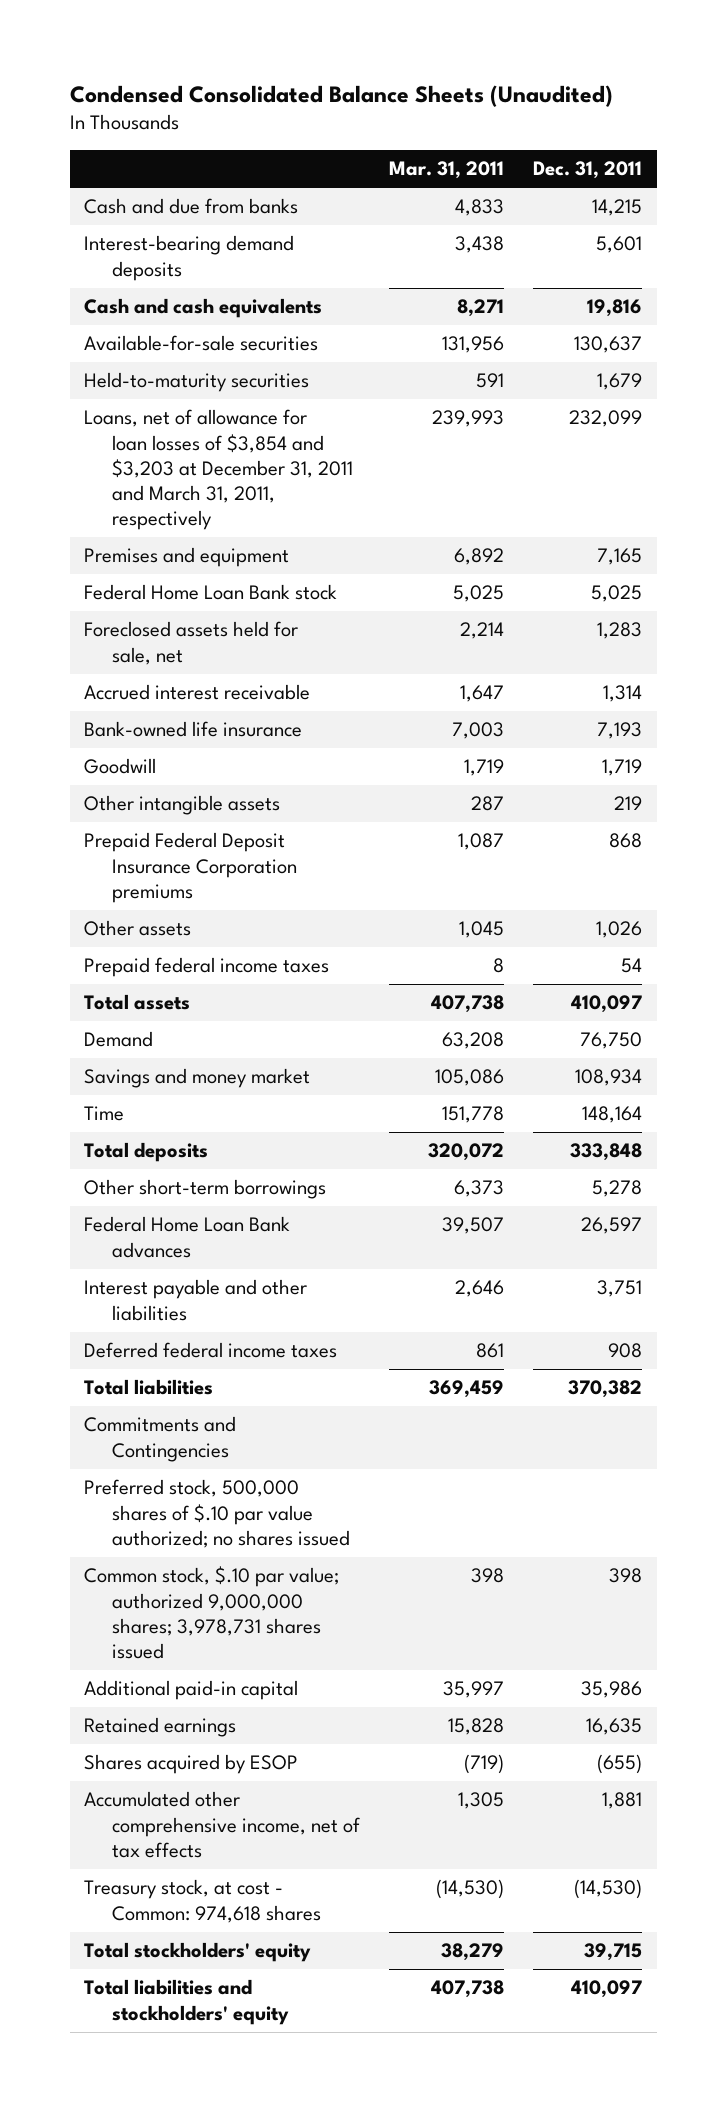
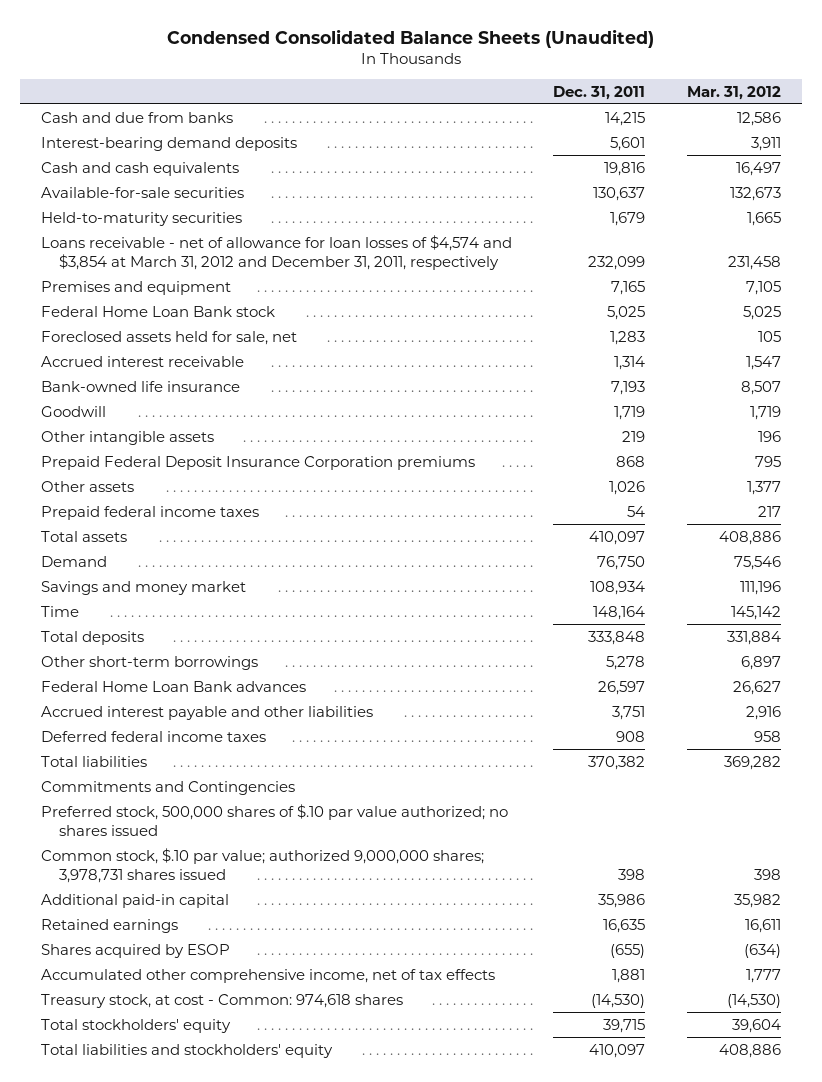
[389,161,505,180] Mar. 31, 2011 -> none
none -> [686,85,781,100] Mar. 31, 2012
[84,409,353,531] Loans, net of allowance for loan losses of $3,854 and $3,203 at December 31, 2011 and March 31, 2011, respectively -> [40,234,512,271] Loans receivable - net of allowance for loan losses of $4,574 and $3,854 at March 31, 2012 and December 31, 2011, respectively
[84,1279,308,1321] Interest payable and other liabilities -> [40,705,373,720] Accrued interest payable and other liabilities

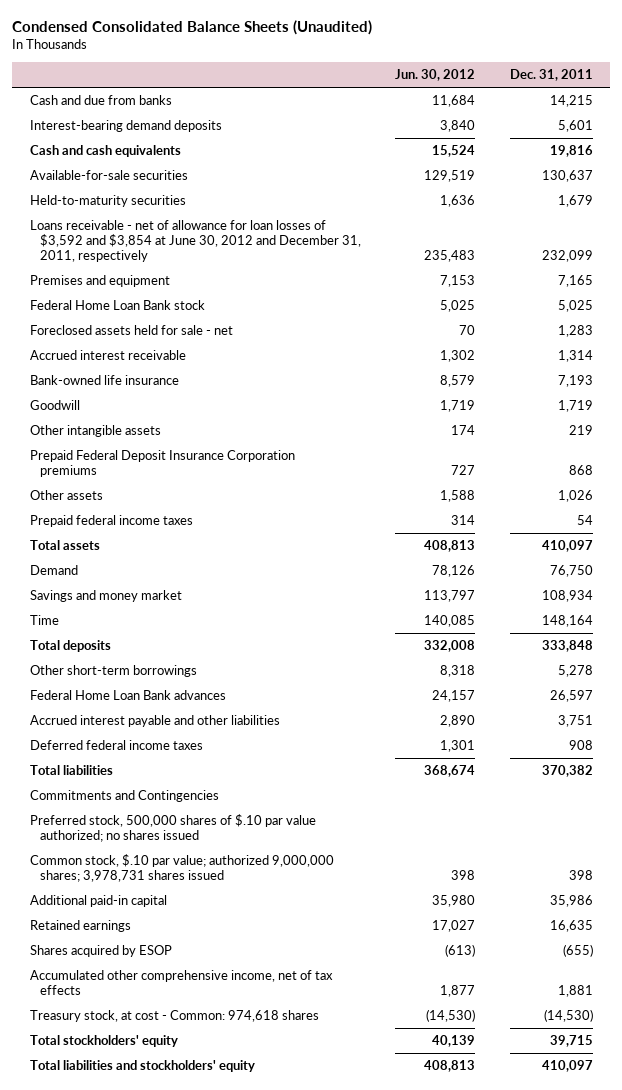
[686,85,781,100] Mar. 31, 2012 -> none
none -> [395,69,476,82] Jun. 30, 2012
[40,234,512,271] Loans receivable - net of allowance for loan losses of $4,574 and $3,854 at March 31, 2012 and December 31, 2011, respectively -> [29,220,361,262] Loans receivable - net of allowance for loan losses of $3,592 and $3,854 at June 30, 2012 and December 31, 2011, respectively
[40,330,297,345] Foreclosed assets held for sale, net -> [29,325,233,336] Foreclosed assets held for sale - net

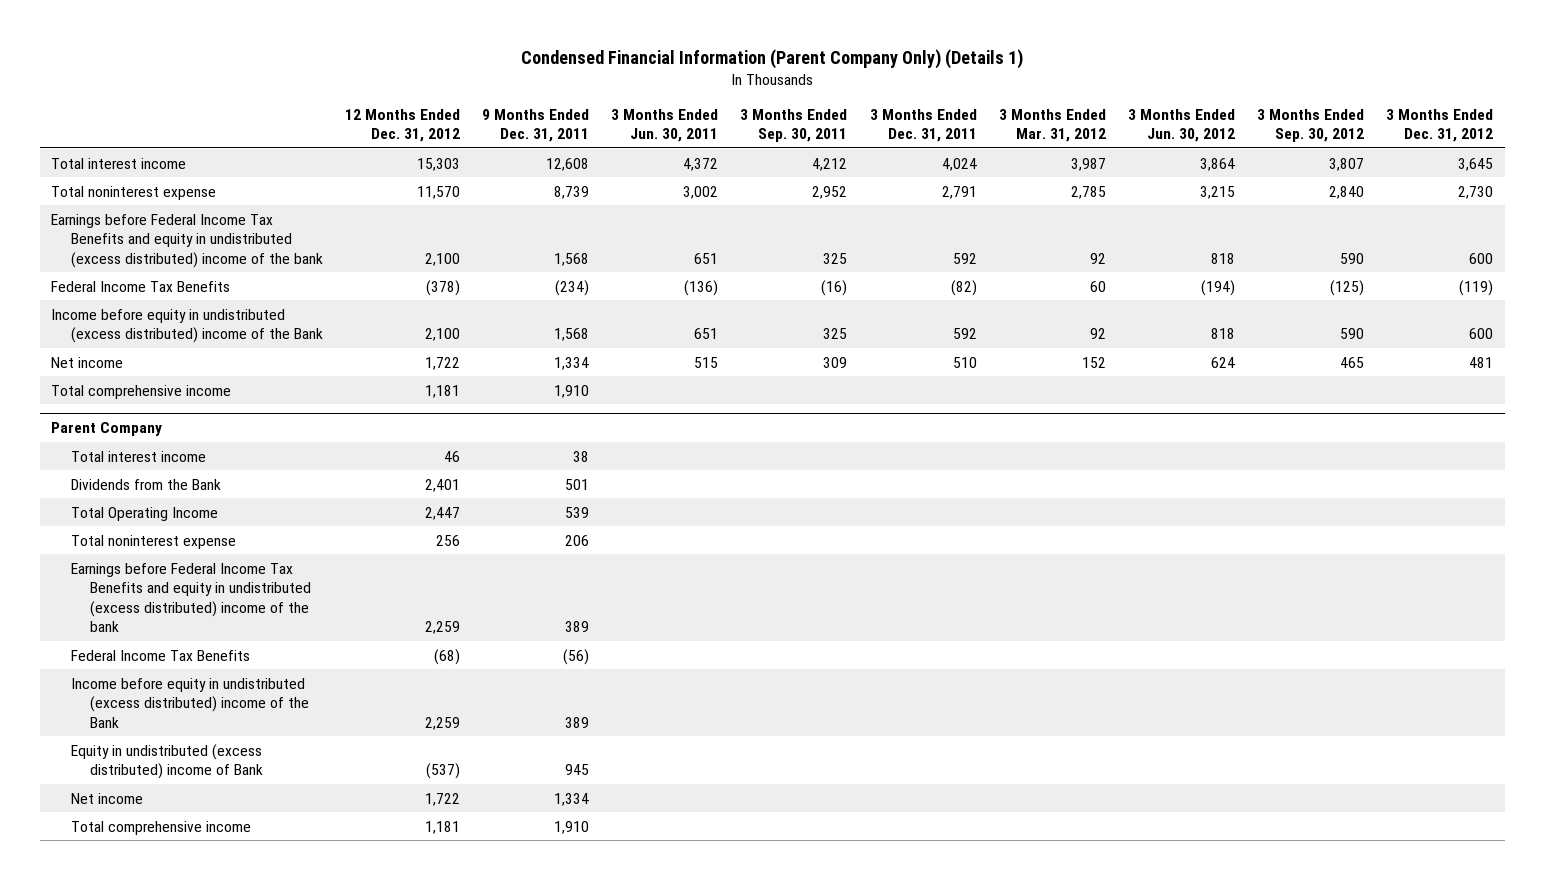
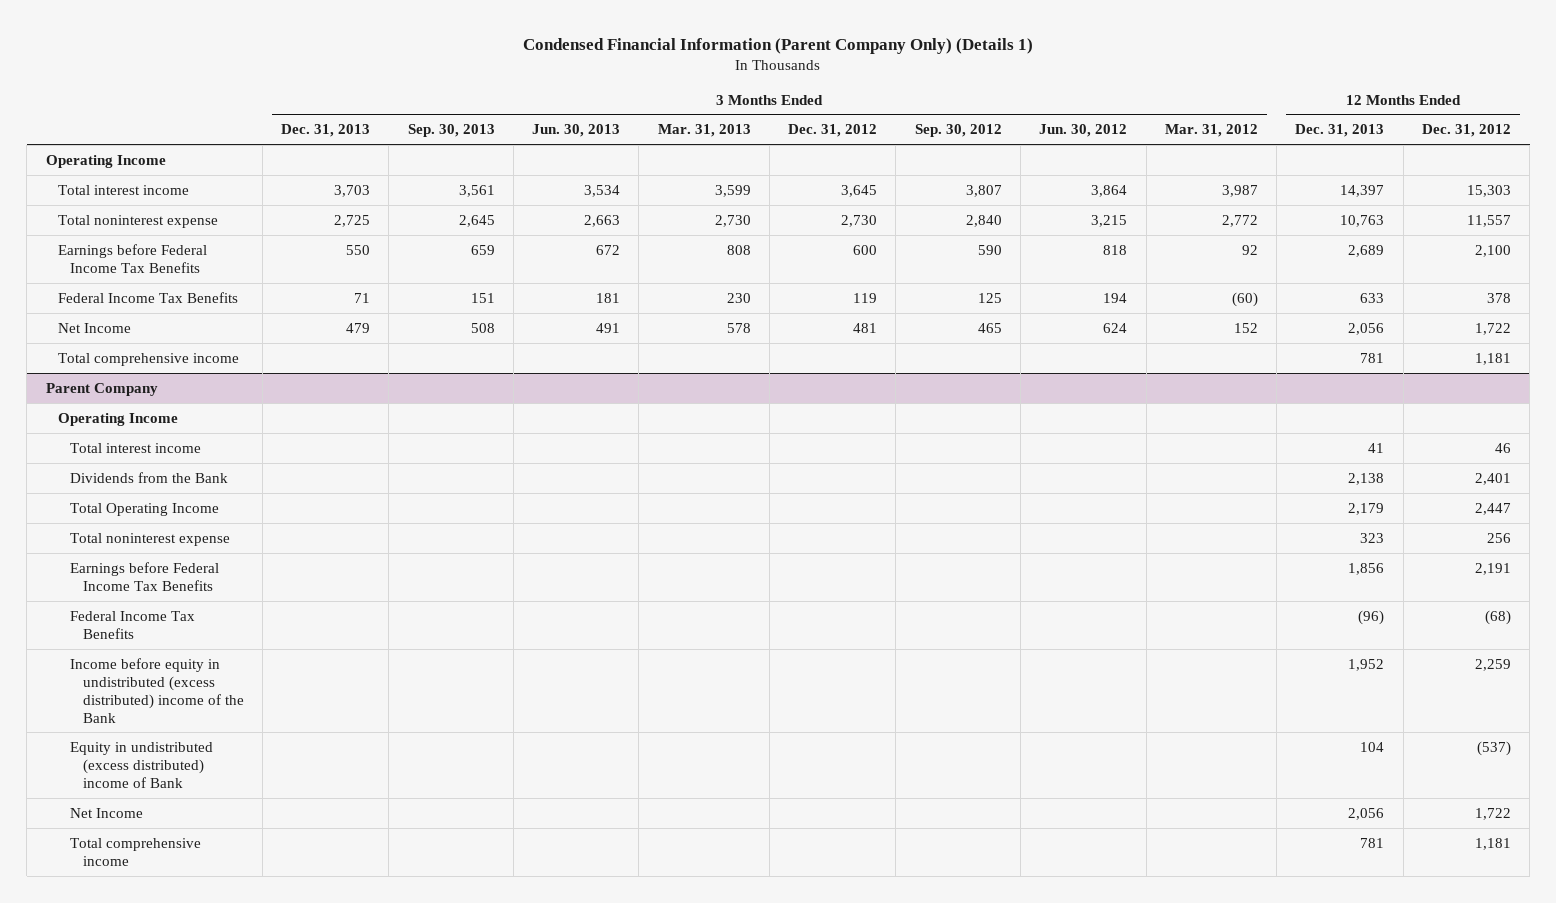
[482,108,590,143] 9 Months Ended Dec. 31, 2011 -> none
[611,108,719,143] 3 Months Ended Jun. 30, 2011 -> none
[740,108,848,143] 3 Months Ended Sep. 30, 2011 -> none
[869,108,977,143] 3 Months Ended Dec. 31, 2011 -> none
none -> [281,124,371,138] Dec. 31, 2013
none -> [407,124,495,138] Sep. 30, 2013
none -> [532,124,621,138] Jun. 30, 2013
none -> [657,124,751,138] Mar. 31, 2013
none -> [1295,124,1385,138] Dec. 31, 2013
none -> [45,154,166,168] Operating Income
[50,308,323,344] Income before equity in undistributed (excess distributed) income of the Bank -> none
[416,185,460,199] 11,570 -> [1466,214,1511,227] 11,557
[1070,185,1106,199] 2,785 -> [1221,214,1258,227] 2,772
[50,213,323,268] Earnings before Federal Income Tax Benefits and equity in undistributed (excess distributed) income of the bank -> [57,243,207,273] Earnings before Federal Income Tax Benefits
[425,279,460,296] (378) -> [1486,292,1511,303] 378
[1089,280,1106,292] 60 -> [1231,291,1258,307] (60)
[1201,279,1236,296] (194) -> [1103,292,1128,303] 194
[1330,279,1365,296] (125) -> [977,292,1002,303] 125
[1459,279,1494,296] (119) -> [853,292,878,303] 119
[50,356,123,368] Net income -> [57,322,131,333] Net Income
none -> [57,412,178,426] Operating Income
[70,562,312,633] Earnings before Federal Income Tax Benefits and equity in undistributed (excess distributed) income of the bank -> [70,561,220,591] Earnings before Federal Income Tax Benefits
[424,621,460,635] 2,259 -> [1474,562,1511,575] 2,191
[70,792,143,804] Net income -> [70,807,144,818] Net Income

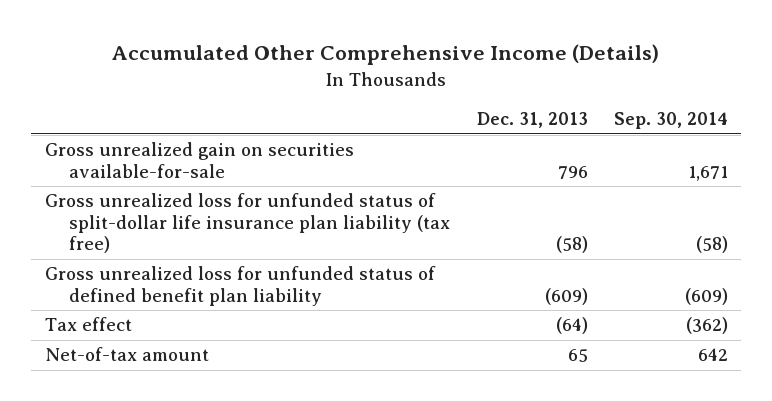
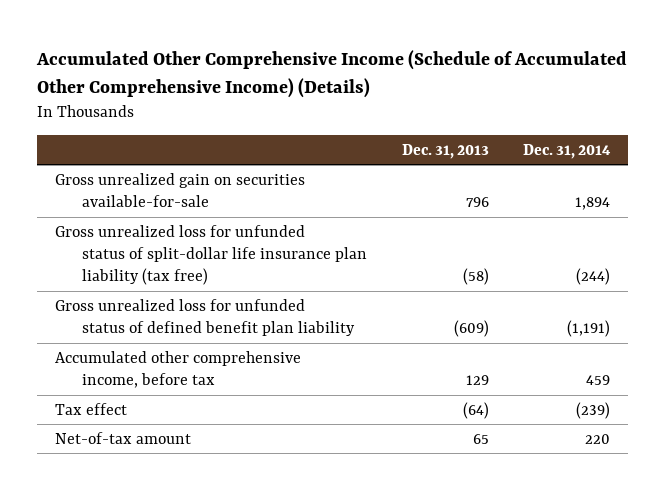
[112,44,660,66] Accumulated Other Comprehensive Income (Details) -> [36,50,628,98] Accumulated Other Comprehensive Income (Schedule of Accumulated Other Comprehensive Income) (Details)
[613,112,728,130] Sep. 30, 2014 -> none
none -> [523,143,612,159] Dec. 31, 2014
none -> [54,350,301,389] Accumulated other comprehensive income, before tax

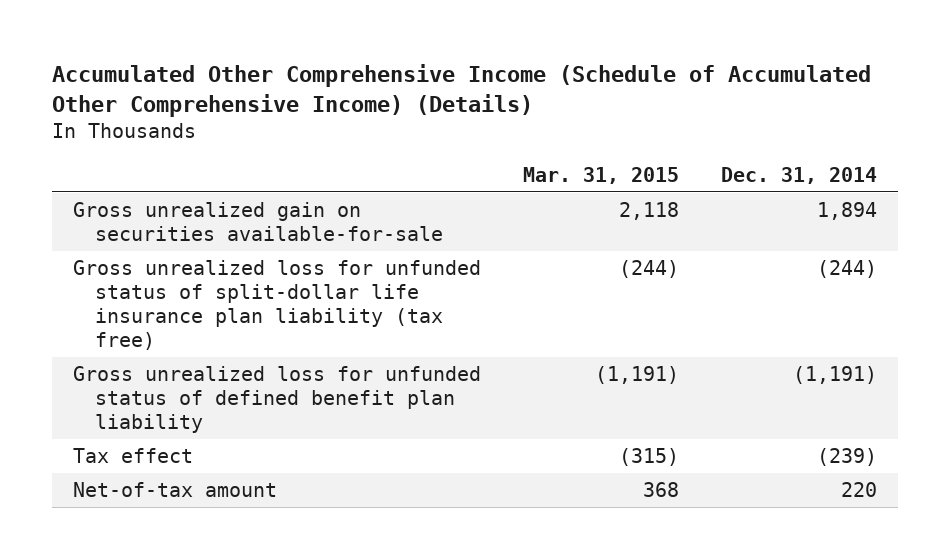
[401,143,489,159] Dec. 31, 2013 -> none
none -> [523,166,680,184] Mar. 31, 2015
[54,350,301,389] Accumulated other comprehensive income, before tax -> none

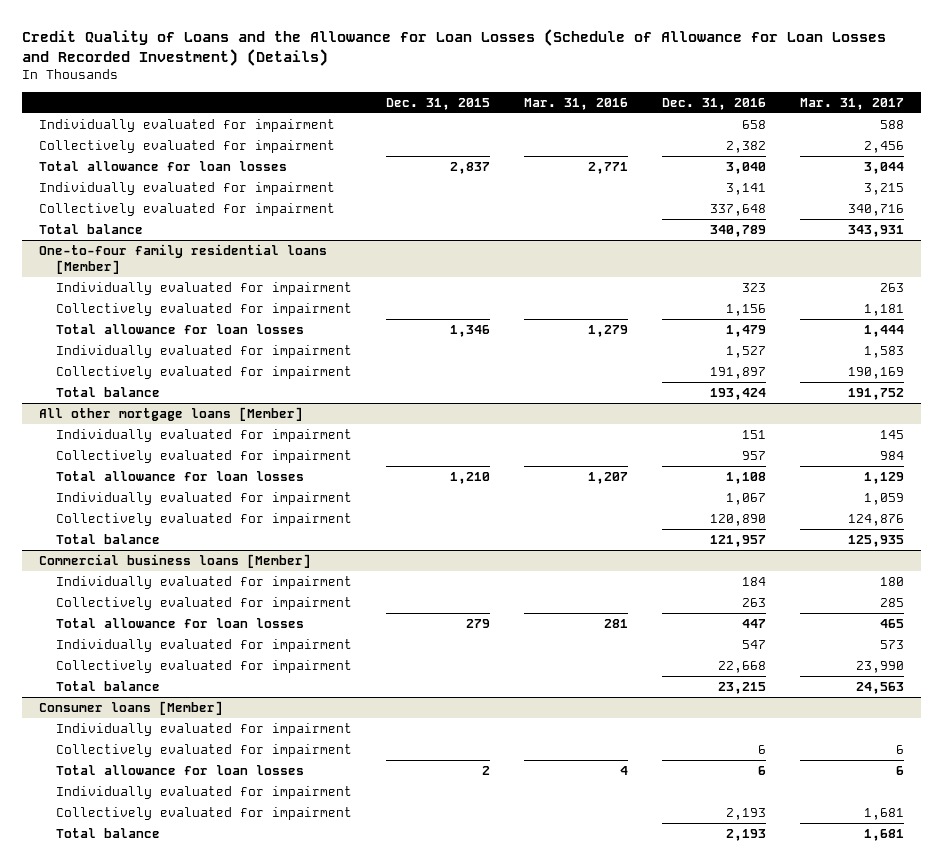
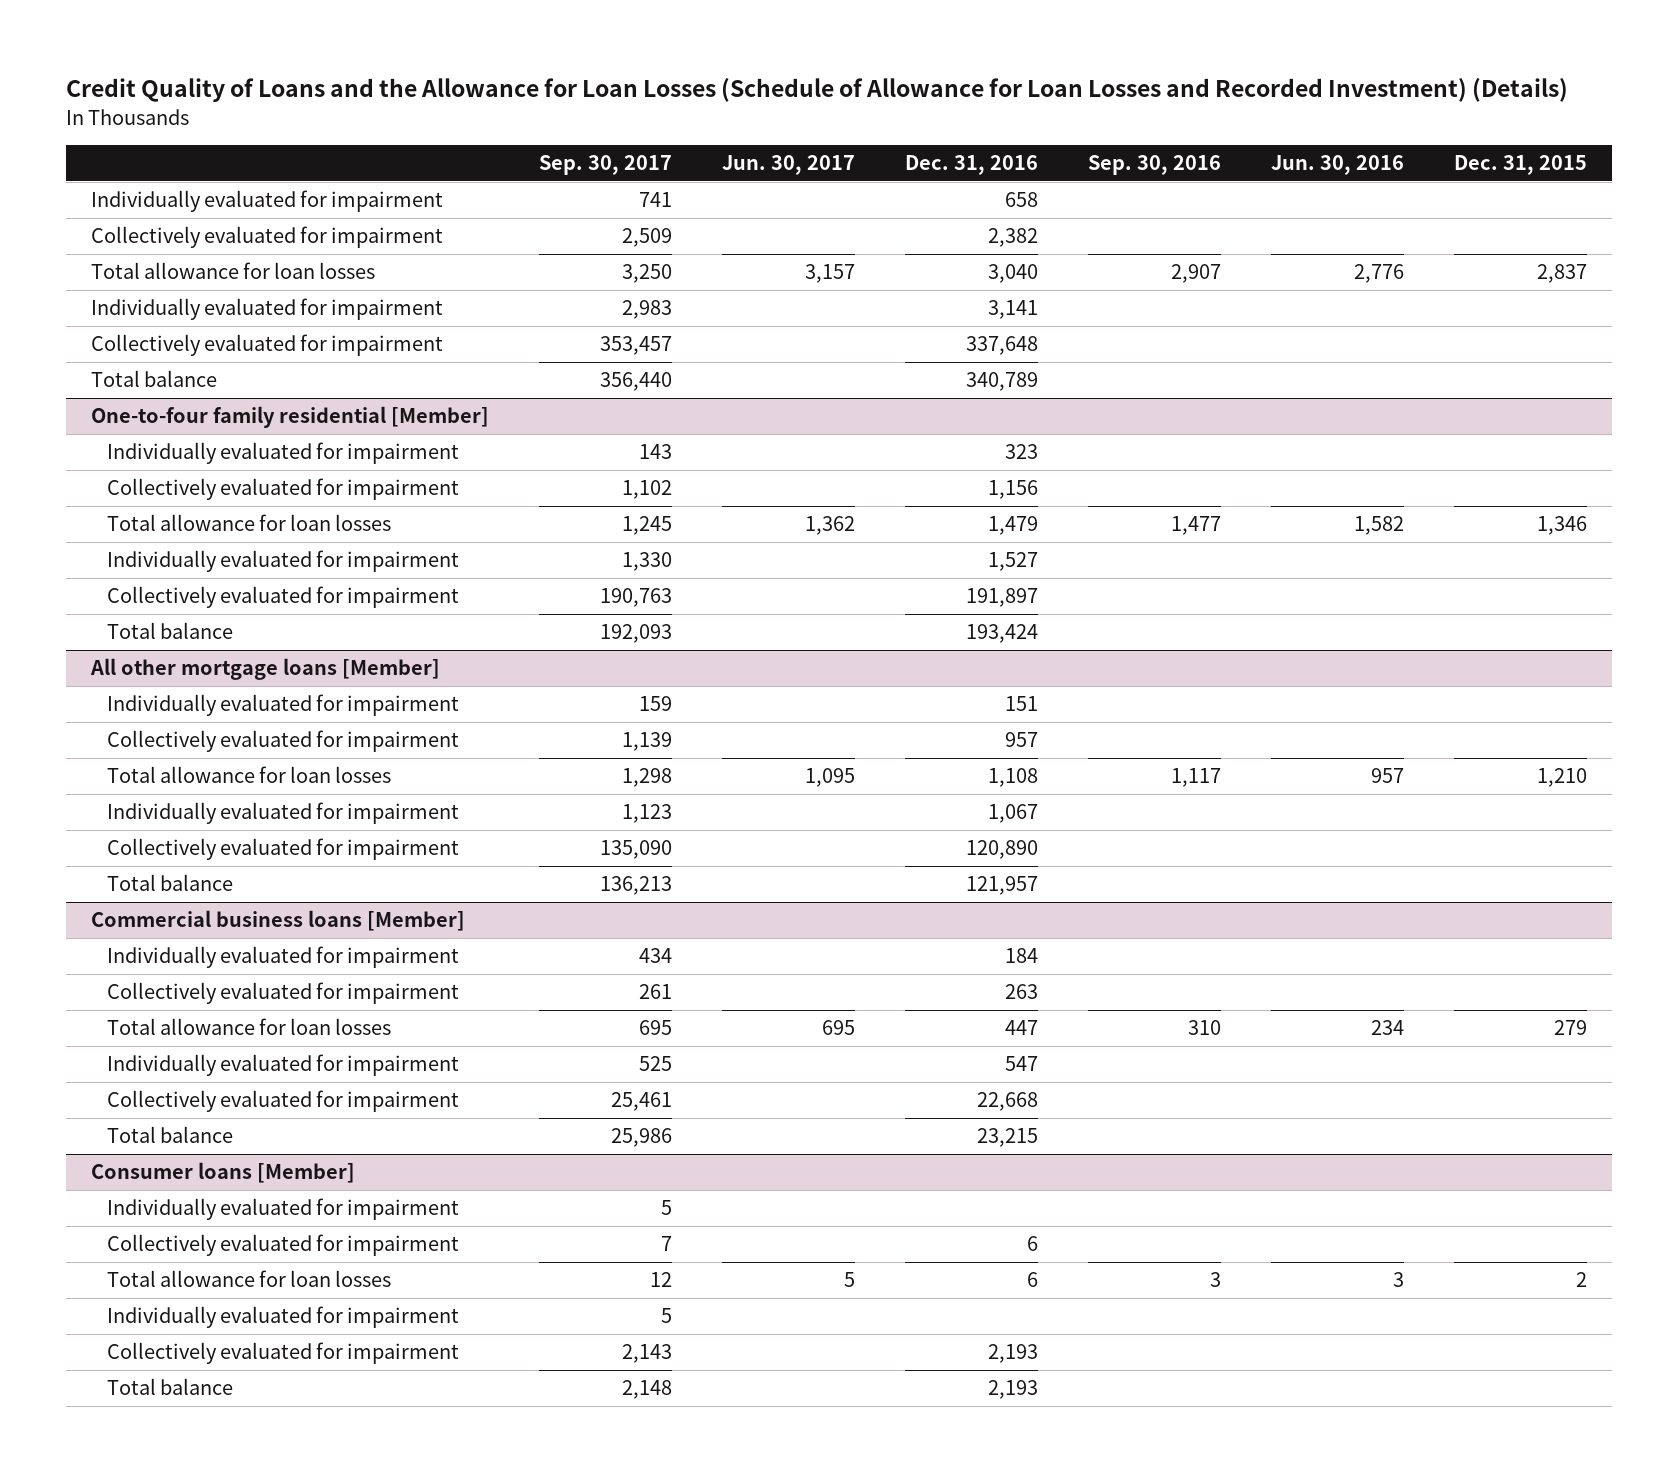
[523,97,628,110] Mar. 31, 2016 -> none
[799,97,904,110] Mar. 31, 2017 -> none
none -> [539,155,673,176] Sep. 30, 2017
none -> [722,155,856,176] Jun. 30, 2017
none -> [1088,155,1222,176] Sep. 30, 2016
none -> [1271,155,1405,176] Jun. 30, 2016
[39,243,328,275] One-to-four family residential loans [Member] -> [91,406,490,429] One-to-four family residential [Member]

